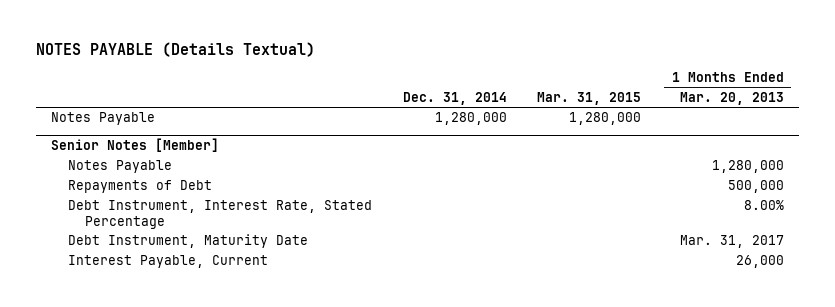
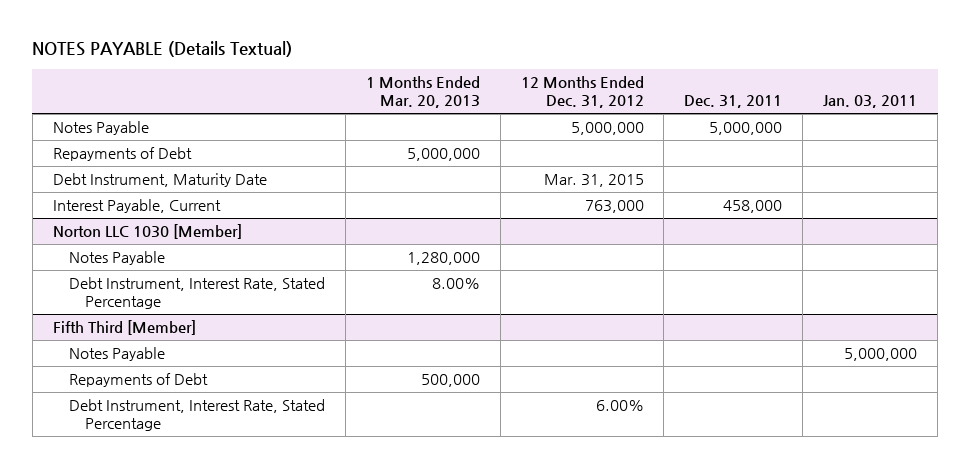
[402,91,507,105] Dec. 31, 2014 -> none
[537,91,642,105] Mar. 31, 2015 -> none
none -> [520,75,644,109] 12 Months Ended Dec. 31, 2012
none -> [684,95,783,109] Dec. 31, 2011
none -> [823,95,918,109] Jan. 03, 2011
none -> [52,146,192,161] Repayments of Debt
none -> [52,172,267,187] Debt Instrument, Maturity Date
none -> [52,198,221,213] Interest Payable, Current
[50,138,219,153] Senior Notes [Member] -> [52,223,242,239] Norton LLC 1030 [Member]
[68,180,213,194] Repayments of Debt -> none
[68,234,309,249] Debt Instrument, Maturity Date -> none
[68,255,269,269] Interest Payable, Current -> none
none -> [52,319,196,335] Fifth Third [Member]
none -> [68,346,165,361] Notes Payable
none -> [68,372,208,387] Repayments of Debt
none -> [68,398,325,432] Debt Instrument, Interest Rate, Stated Percentage

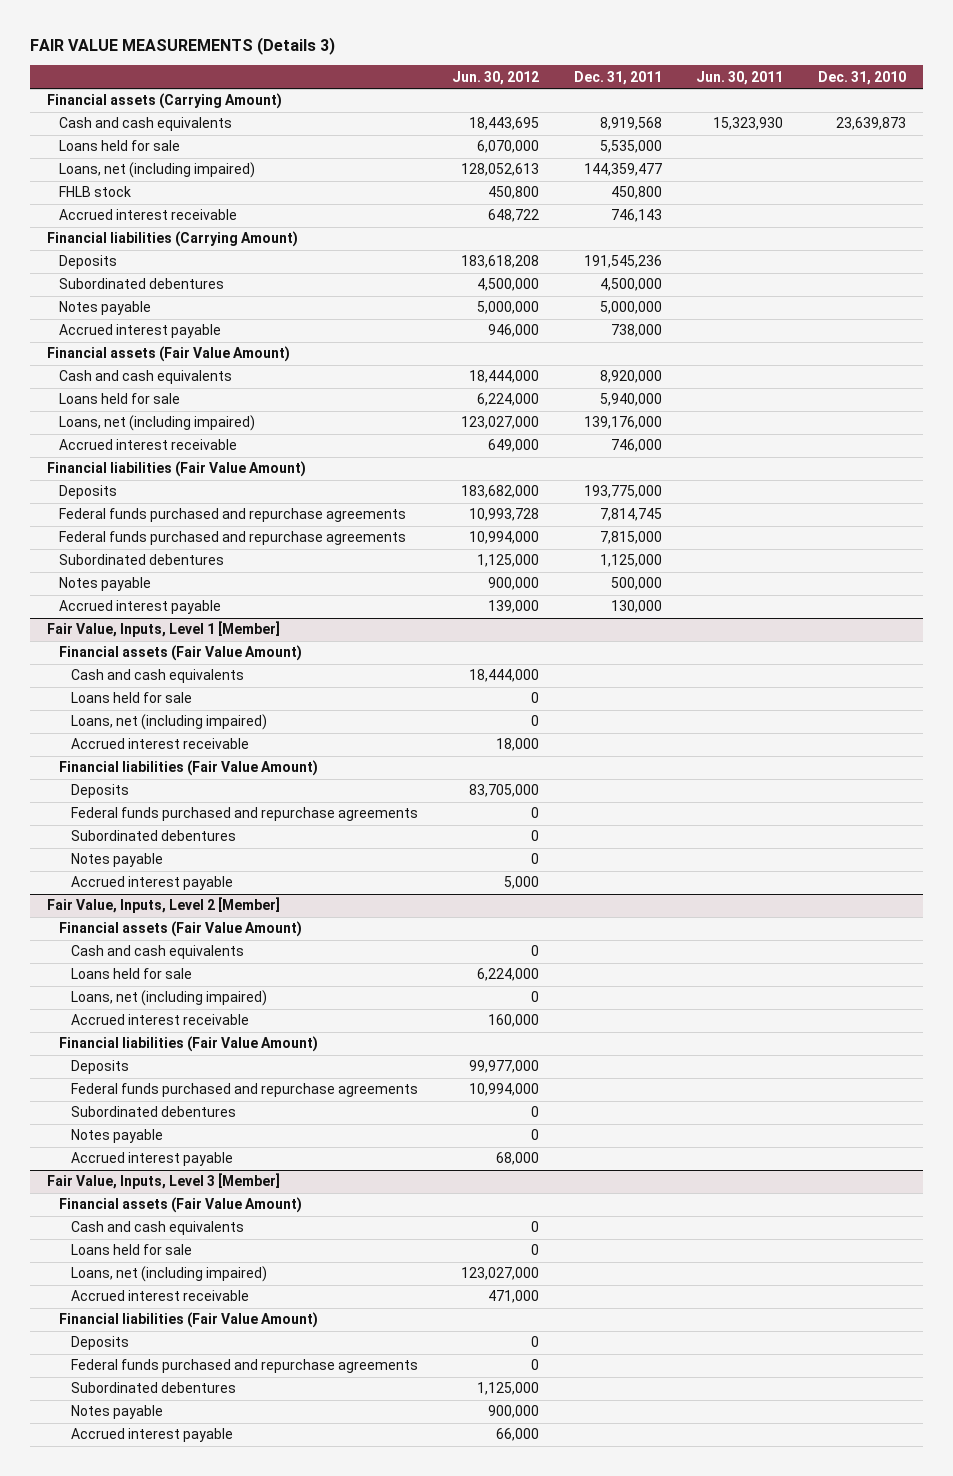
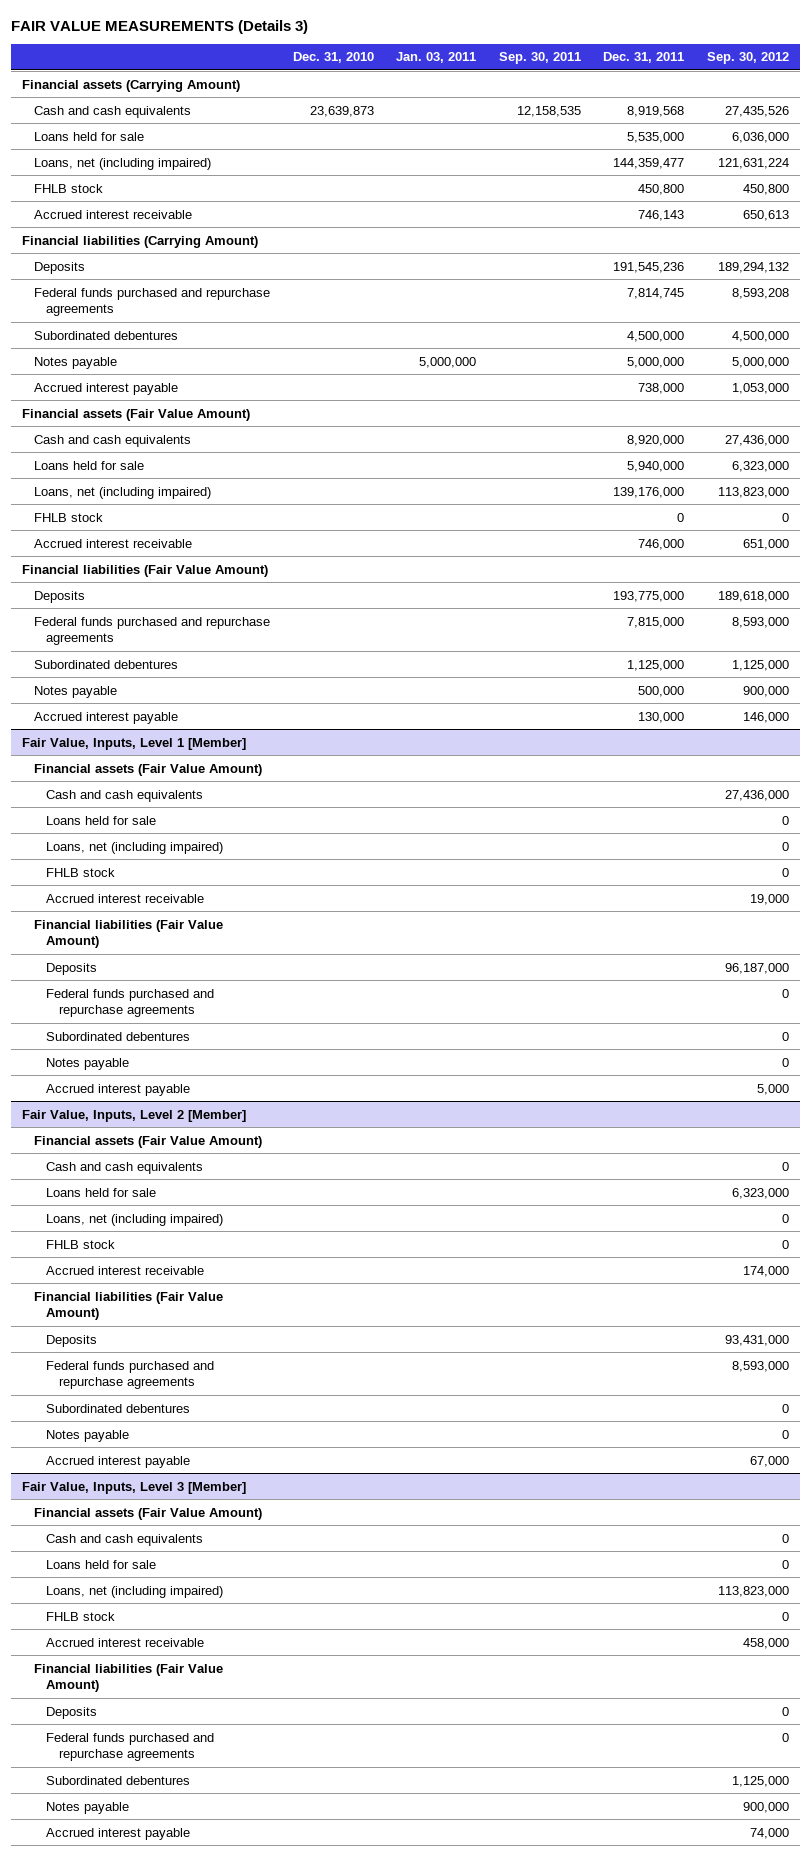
[452,70,540,85] Jun. 30, 2012 -> none
[696,70,784,85] Jun. 30, 2011 -> none
none -> [396,52,477,64] Jan. 03, 2011
none -> [498,52,581,65] Sep. 30, 2011
none -> [706,52,789,65] Sep. 30, 2012
[58,508,406,523] Federal funds purchased and repurchase agreements -> [34,287,271,317] Federal funds purchased and repurchase agreements
none -> [34,512,104,522] FHLB stock
none -> [46,867,116,877] FHLB stock
none -> [46,1239,116,1249] FHLB stock
none -> [46,1611,116,1621] FHLB stock

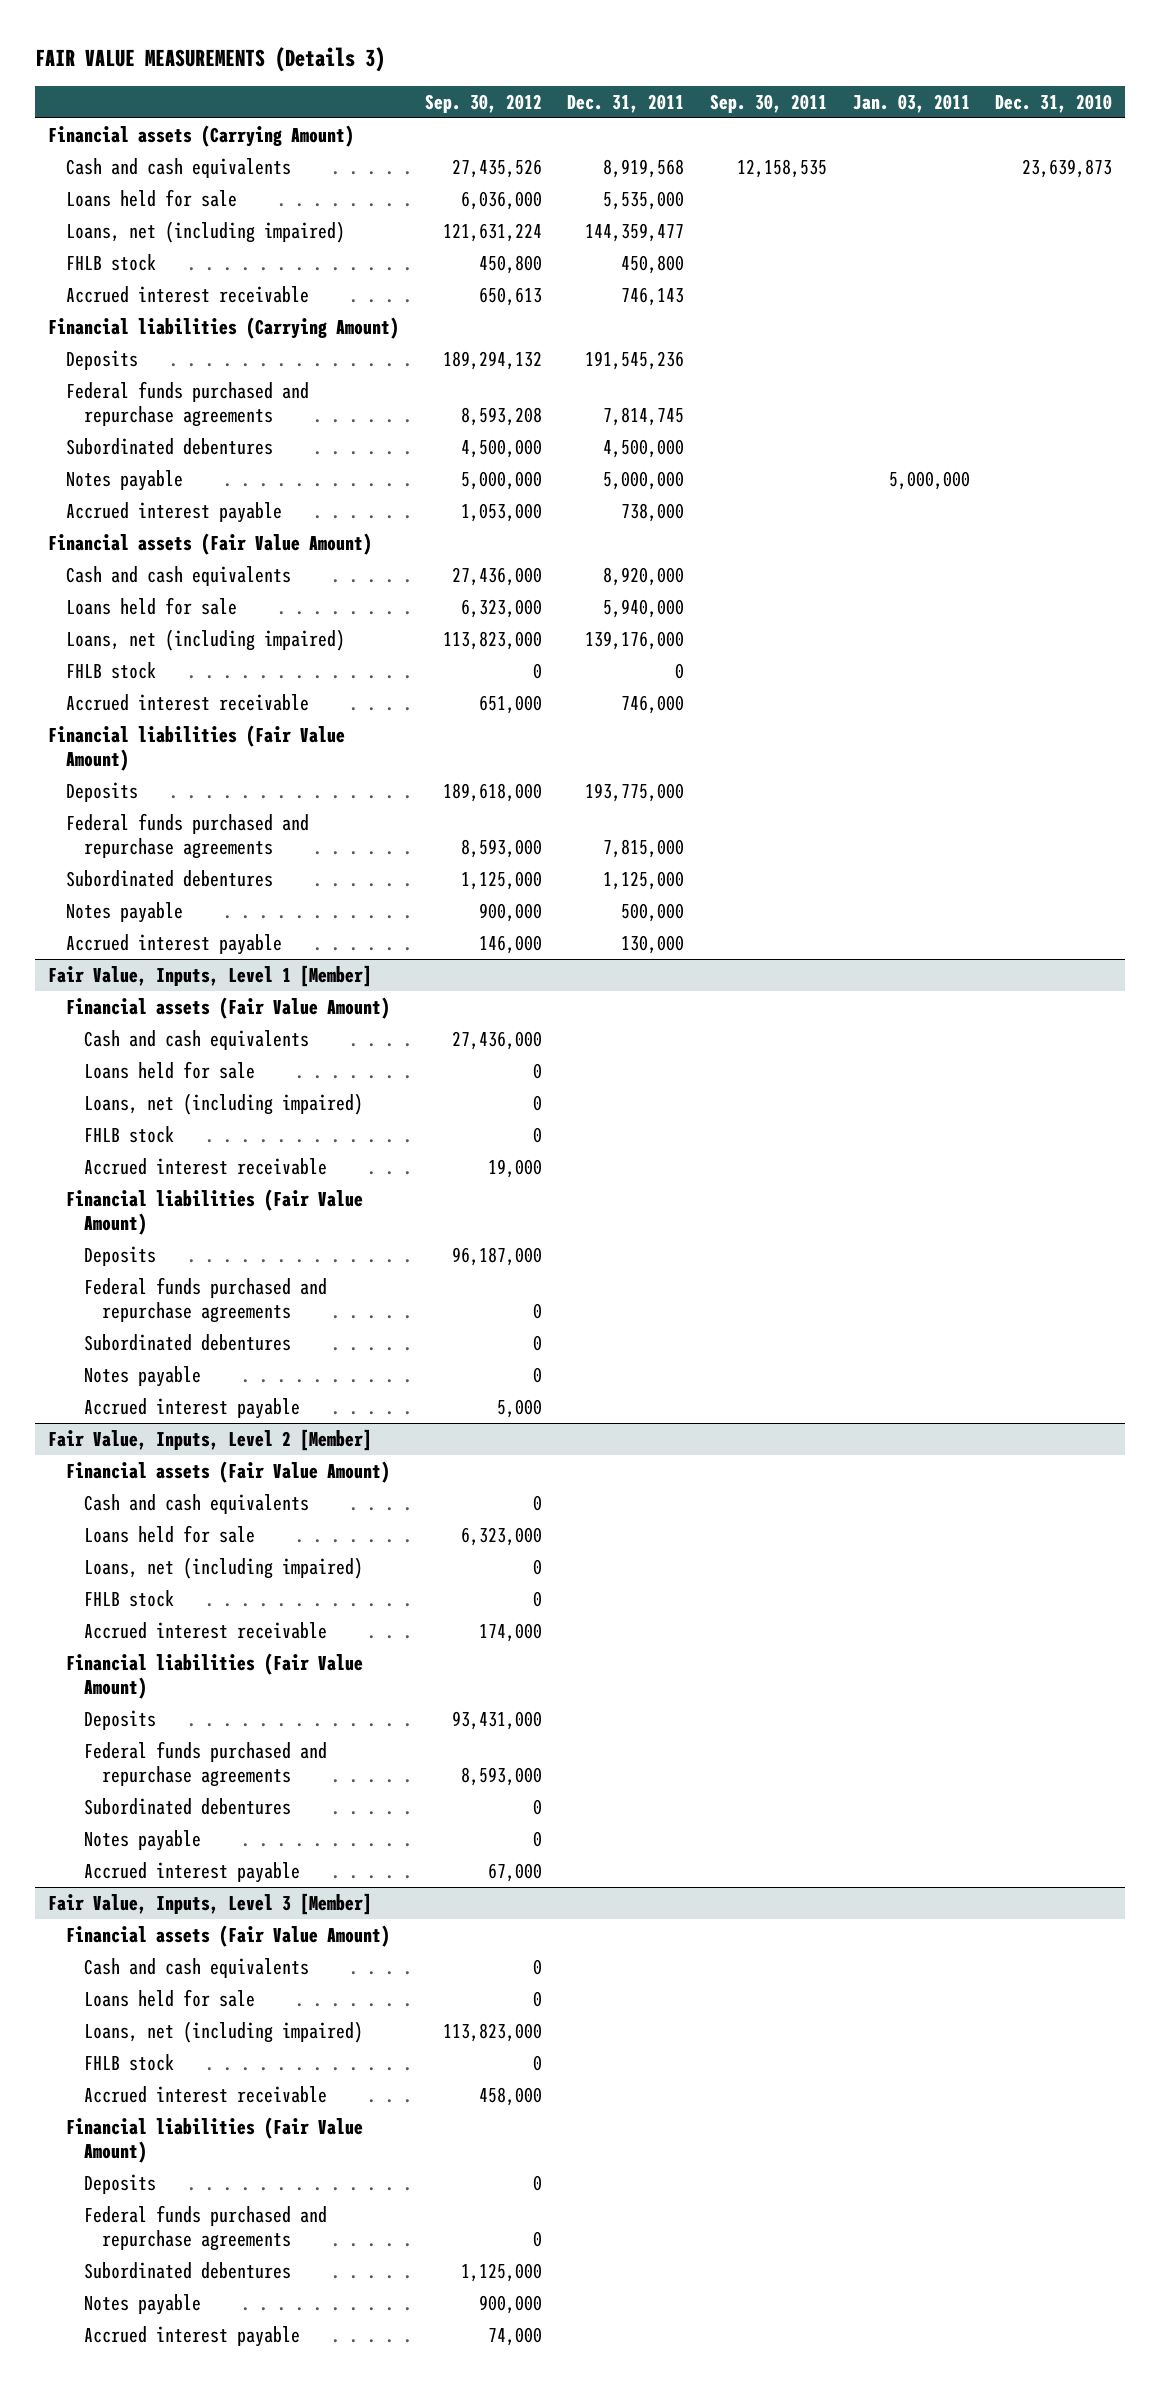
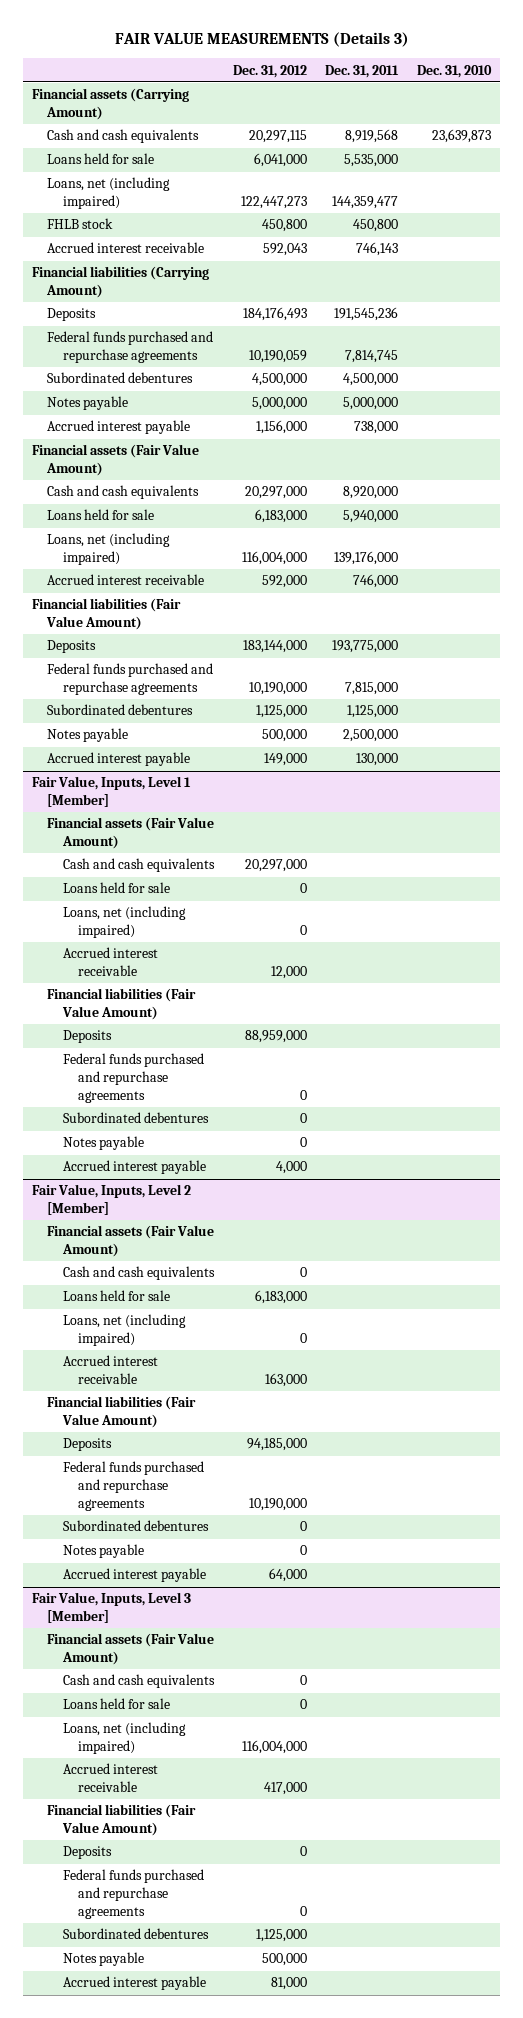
[424,94,542,114] Sep. 30, 2012 -> none
[709,94,827,114] Sep. 30, 2011 -> none
[852,94,970,114] Jan. 03, 2011 -> none
none -> [232,64,307,78] Dec. 31, 2012
[65,661,156,679] FHLB stock -> none
[621,902,685,922] 500,000 -> [343,729,399,743] 2,500,000
[83,1125,174,1143] FHLB stock -> none
[83,1589,174,1607] FHLB stock -> none
[83,2053,174,2071] FHLB stock -> none

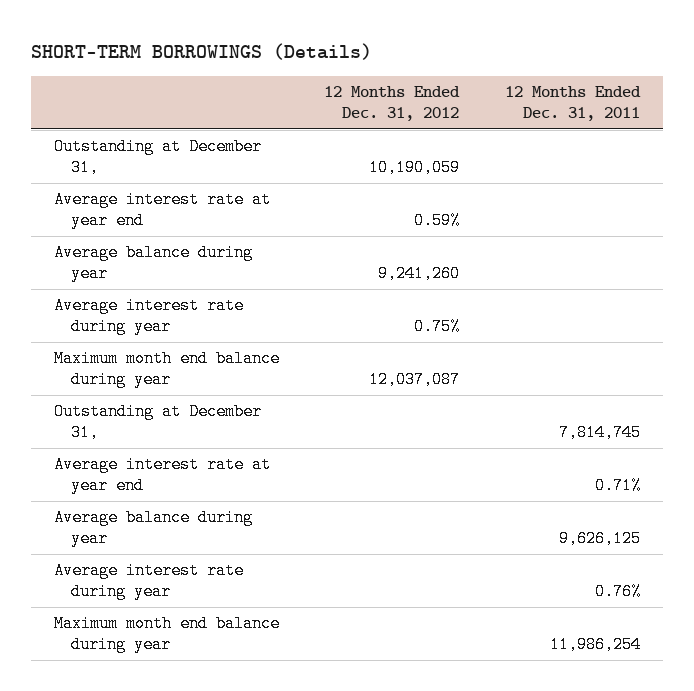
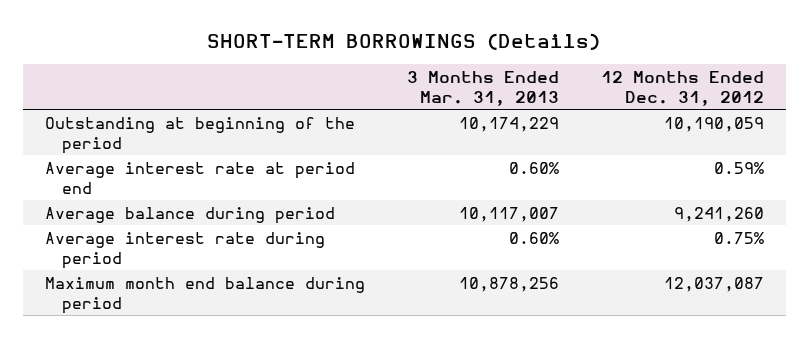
[505,86,642,122] 12 Months Ended Dec. 31, 2011 -> none
none -> [406,70,559,106] 3 Months Ended Mar. 31, 2013
[53,403,262,442] Outstanding at December 31, -> none
[53,456,271,495] Average interest rate at year end -> none
[53,509,253,548] Average balance during year -> none
[53,562,244,601] Average interest rate during year -> none
[53,615,280,654] Maximum month end balance during year -> none
[53,138,262,177] Outstanding at December 31, -> [44,116,355,154] Outstanding at beginning of the period
[53,191,271,230] Average interest rate at year end -> [44,161,355,194] Average interest rate at period end
[53,244,253,283] Average balance during year -> [44,206,335,224] Average balance during period
[53,297,244,336] Average interest rate during year -> [44,231,325,269] Average interest rate during period
[53,350,280,389] Maximum month end balance during year -> [44,276,365,314] Maximum month end balance during period

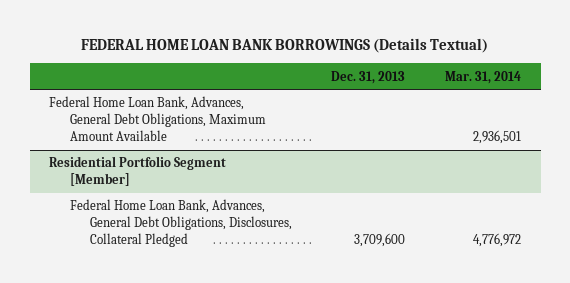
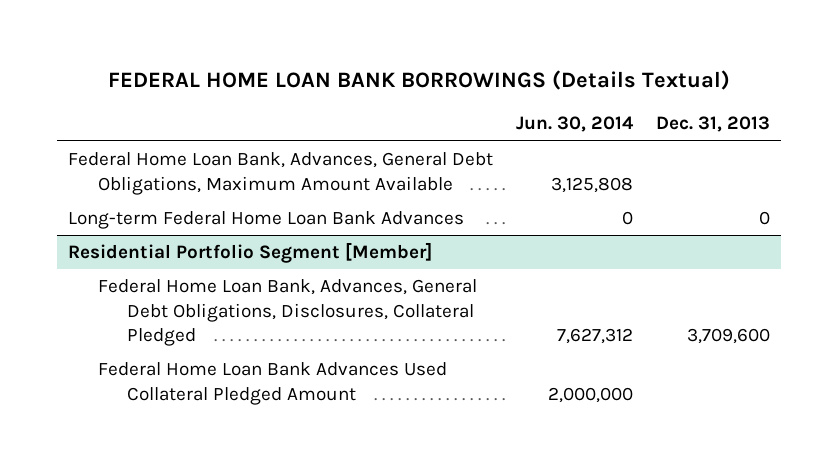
[444,70,521,84] Mar. 31, 2014 -> none
none -> [516,116,635,133] Jun. 30, 2014
none -> [68,211,465,230] Long-term Federal Home Loan Bank Advances
none -> [97,362,447,405] Federal Home Loan Bank Advances Used Collateral Pledged Amount

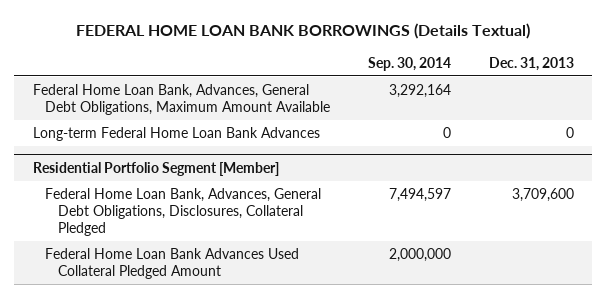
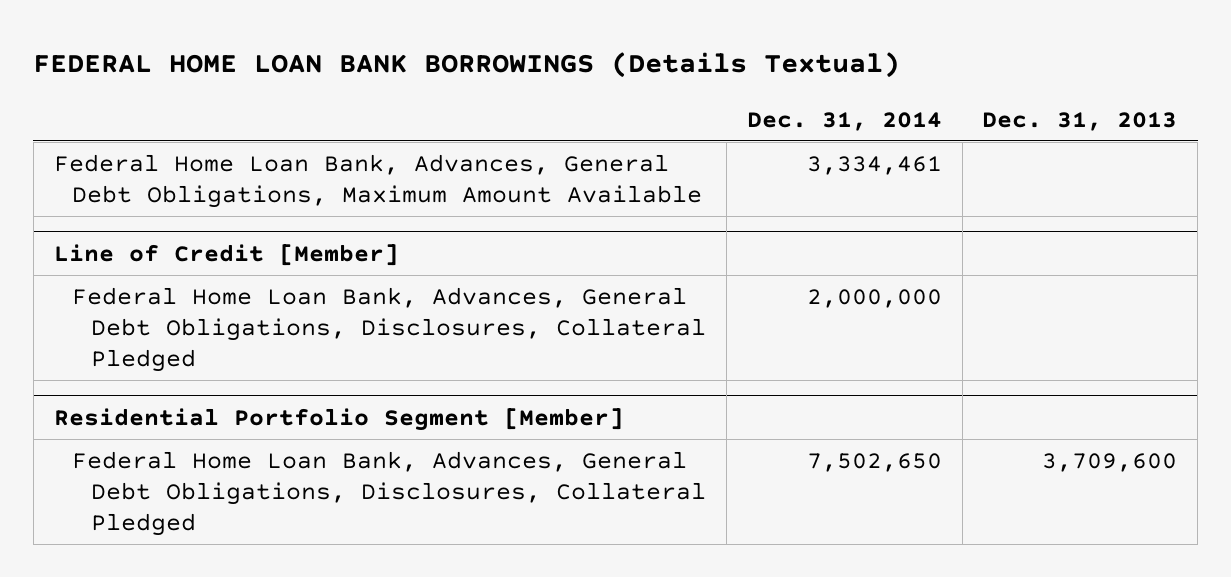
[367,56,451,71] Sep. 30, 2014 -> none
none -> [746,111,942,131] Dec. 31, 2014
[32,127,320,142] Long-term Federal Home Loan Bank Advances -> none
none -> [53,243,399,266] Line of Credit [Member]
none -> [72,287,707,372] Federal Home Loan Bank, Advances, General Debt Obligations, Disclosures, Collateral Pledged
[45,248,300,280] Federal Home Loan Bank Advances Used Collateral Pledged Amount -> none

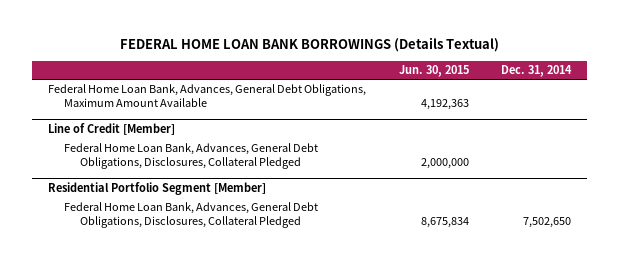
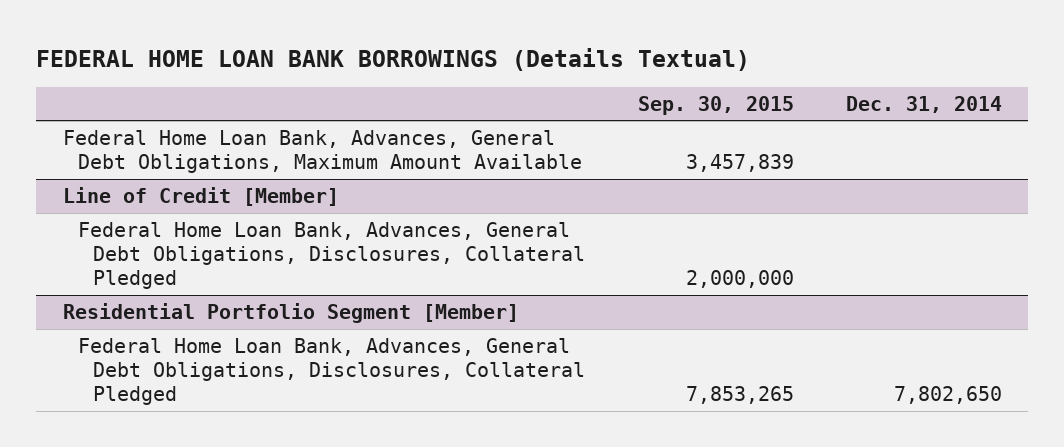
[398,65,469,78] Jun. 30, 2015 -> none
none -> [637,95,794,115] Sep. 30, 2015
[522,217,571,229] 7,502,650 -> [893,386,1002,405] 7,802,650

